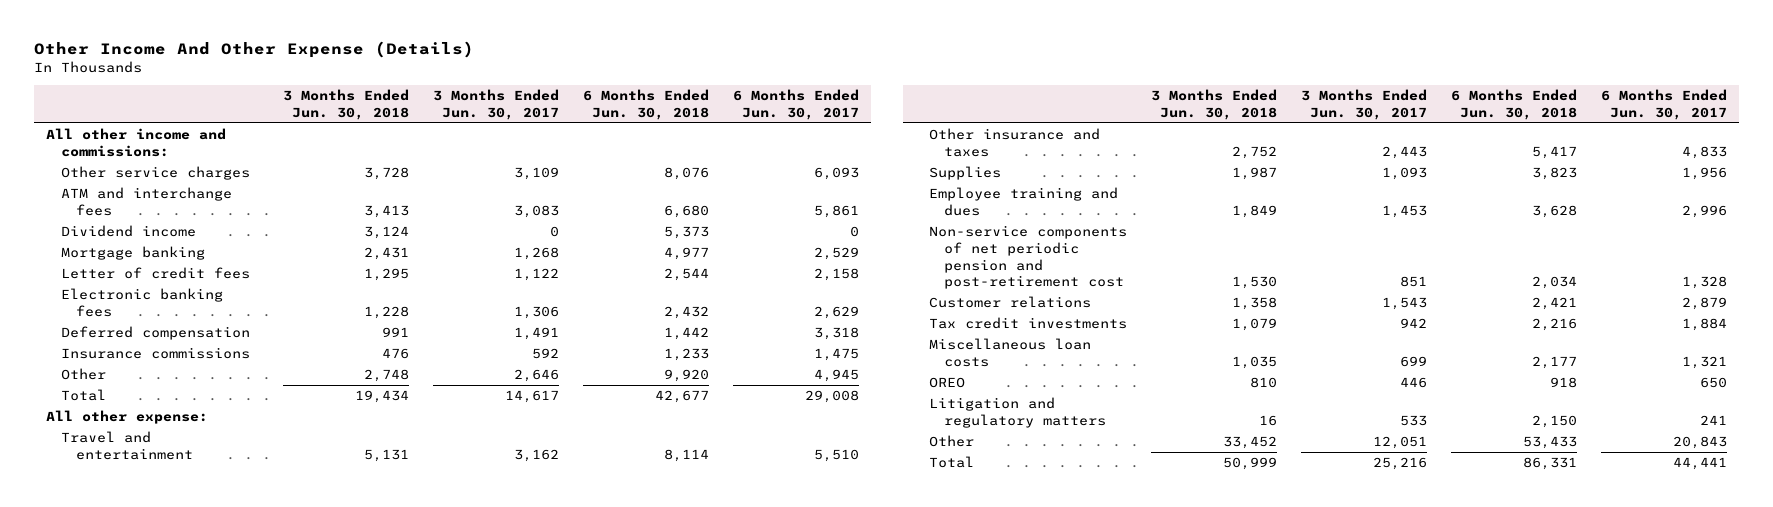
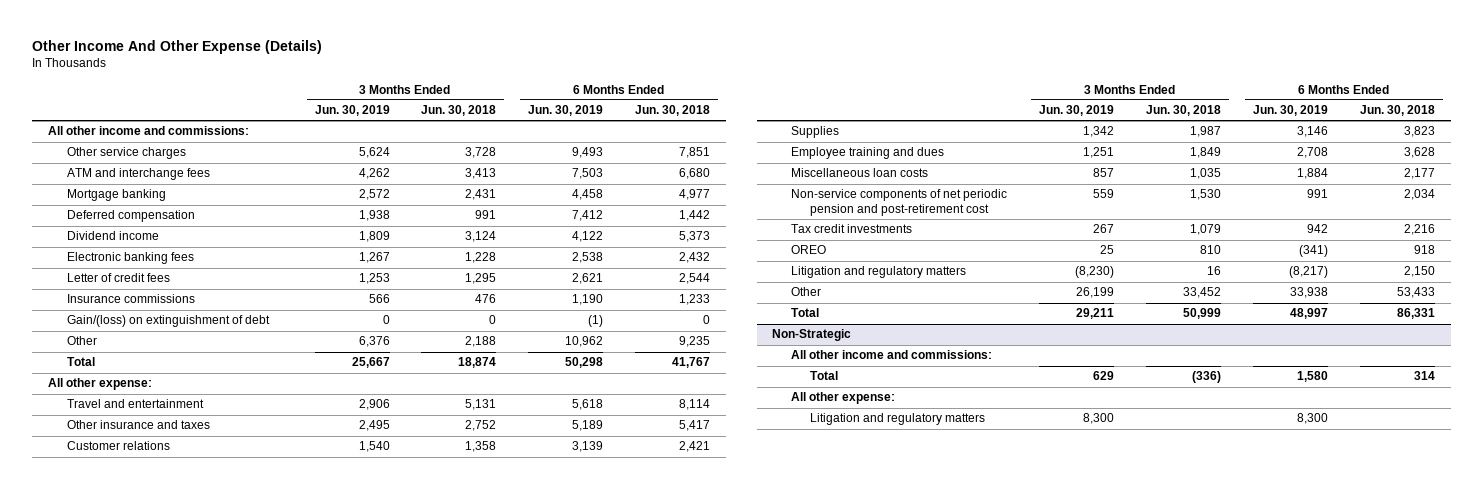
[432,88,559,120] 3 Months Ended Jun. 30, 2017 -> none
[732,88,859,120] 6 Months Ended Jun. 30, 2017 -> none
none -> [314,105,390,117] Jun. 30, 2019
none -> [528,105,604,117] Jun. 30, 2019
[663,167,709,181] 8,076 -> [679,147,711,159] 7,851
[60,225,196,238] Dividend income -> [66,231,159,241] Dividend income
[60,288,223,317] Electronic banking fees -> [66,252,194,265] Electronic banking fees
[60,267,250,280] Letter of credit fees -> [66,273,170,283] Letter of credit fees
none -> [66,315,270,328] Gain/(loss) on extinguishment of debt
[363,369,409,383] 2,748 -> [465,336,497,348] 2,188
[663,369,709,383] 9,920 -> [679,336,711,348] 9,235
[354,390,409,404] 19,434 -> [458,357,497,369] 18,874
[654,390,709,404] 42,677 -> [672,357,711,369] 41,767
[929,296,1092,309] Customer relations -> [66,441,170,451] Customer relations
[929,338,1092,367] Miscellaneous loan costs -> [791,168,929,178] Miscellaneous loan costs
none -> [772,329,852,342] Non-Strategic
none -> [791,350,993,360] All other income and commissions:
none -> [810,371,839,381] Total
none -> [791,392,896,405] All other expense:
none -> [810,413,986,426] Litigation and regulatory matters

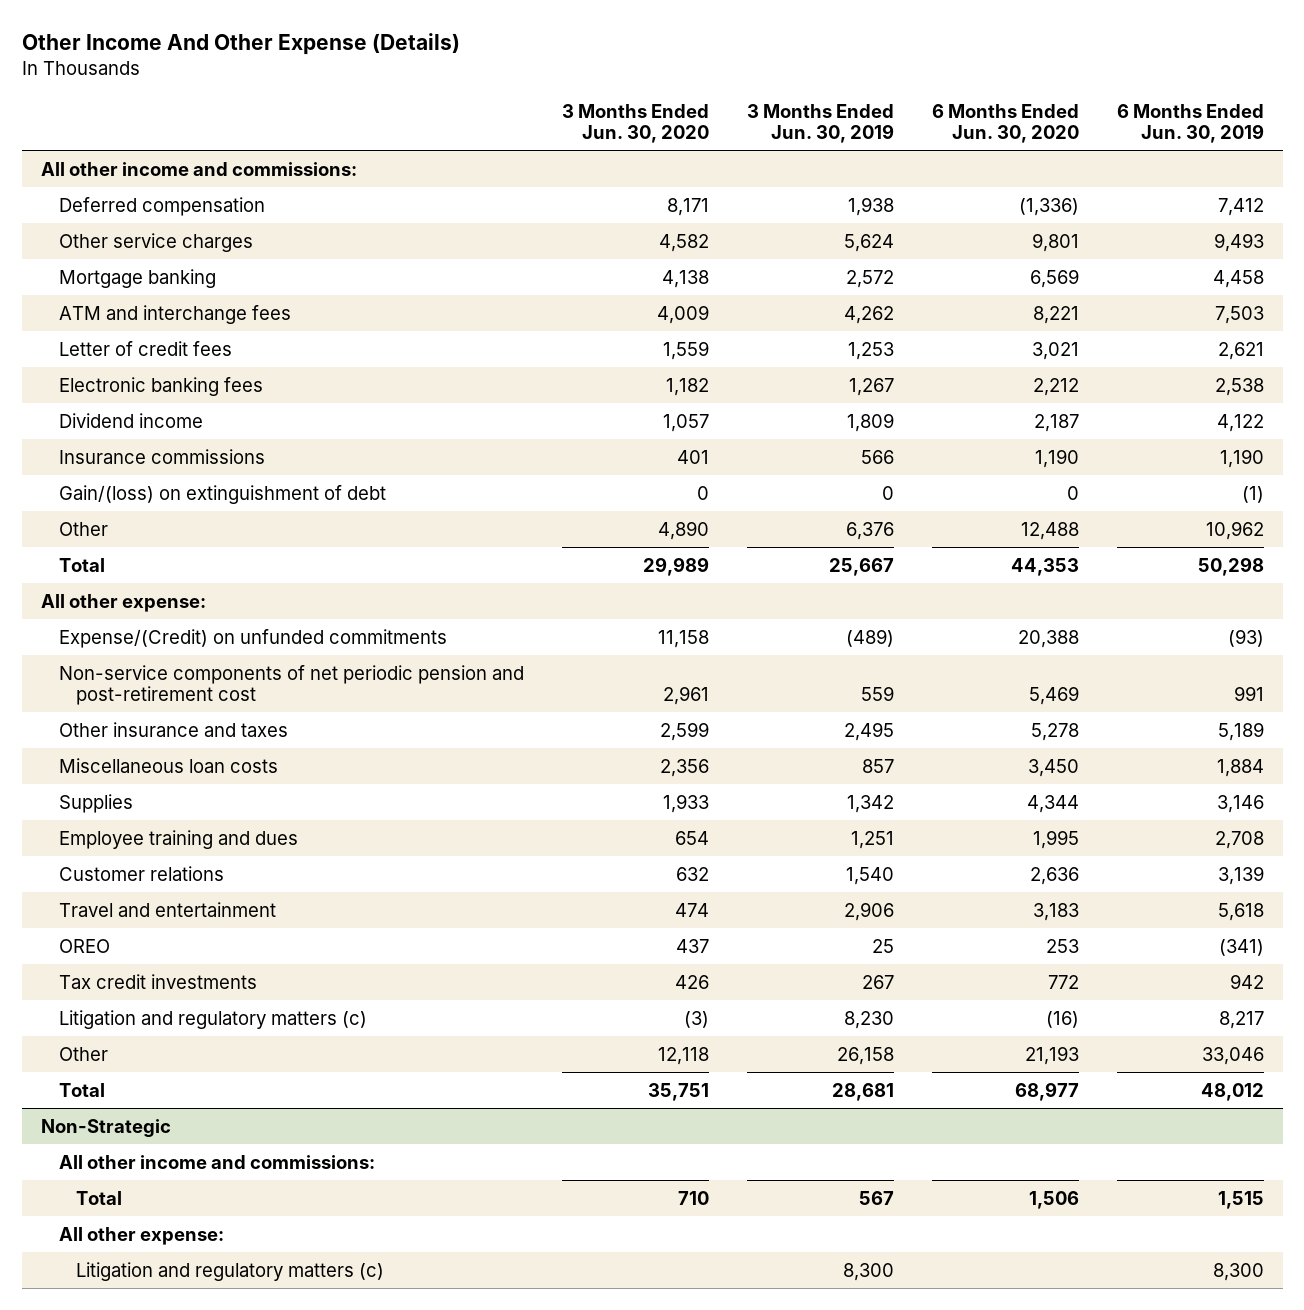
[421,105,497,117] Jun. 30, 2018 -> none
[635,105,711,117] Jun. 30, 2018 -> none
none -> [561,103,709,144] 3 Months Ended Jun. 30, 2020
none -> [931,103,1079,144] 6 Months Ended Jun. 30, 2020
[66,210,195,223] Deferred compensation -> [58,196,265,216] Deferred compensation
[66,168,210,181] ATM and interchange fees -> [58,304,291,324] ATM and interchange fees
[66,252,194,265] Electronic banking fees -> [58,376,263,396] Electronic banking fees
[66,231,159,241] Dividend income -> [58,412,203,428] Dividend income
none -> [58,628,447,648] Expense/(Credit) on unfunded commitments
[791,189,1008,217] Non-service components of net periodic pension and post-retirement cost -> [58,664,524,705] Non-service components of net periodic pension and post-retirement cost
[791,168,929,178] Miscellaneous loan costs -> [58,757,278,773] Miscellaneous loan costs
[66,441,170,451] Customer relations -> [58,865,224,881] Customer relations
[66,399,204,409] Travel and entertainment -> [58,901,276,917] Travel and entertainment
[791,224,913,234] Tax credit investments -> [58,973,257,989] Tax credit investments
[791,266,967,279] Litigation and regulatory matters -> [58,1009,367,1029] Litigation and regulatory matters (c)
[1075,266,1115,279] (8,230) -> [843,1010,894,1029] 8,230
[1289,266,1329,279] (8,217) -> [1218,1010,1264,1029] 8,217
[1076,287,1115,299] 26,199 -> [836,1046,894,1065] 26,158
[1290,287,1329,299] 33,938 -> [1201,1046,1264,1065] 33,046
[1076,308,1115,320] 29,211 -> [831,1082,894,1101] 28,681
[1290,308,1329,320] 48,997 -> [1200,1082,1264,1101] 48,012
[1093,371,1115,381] 629 -> [858,1190,894,1205] 567
[1297,371,1329,383] 1,580 -> [1217,1190,1264,1209] 1,515
[810,413,986,426] Litigation and regulatory matters -> [76,1261,385,1281] Litigation and regulatory matters (c)

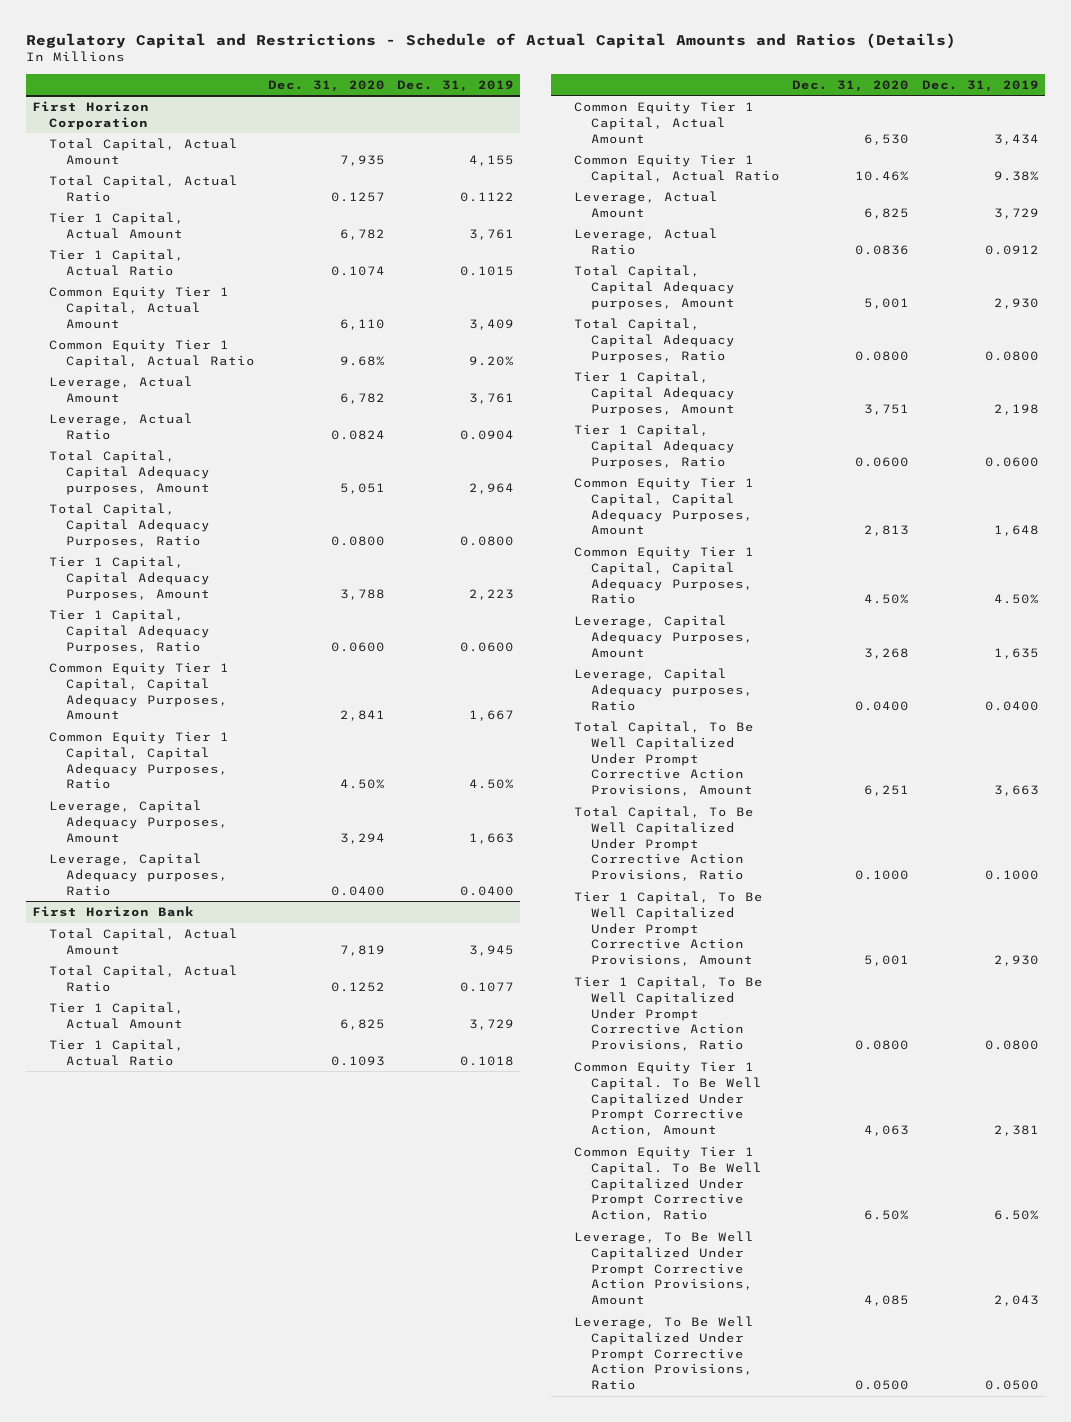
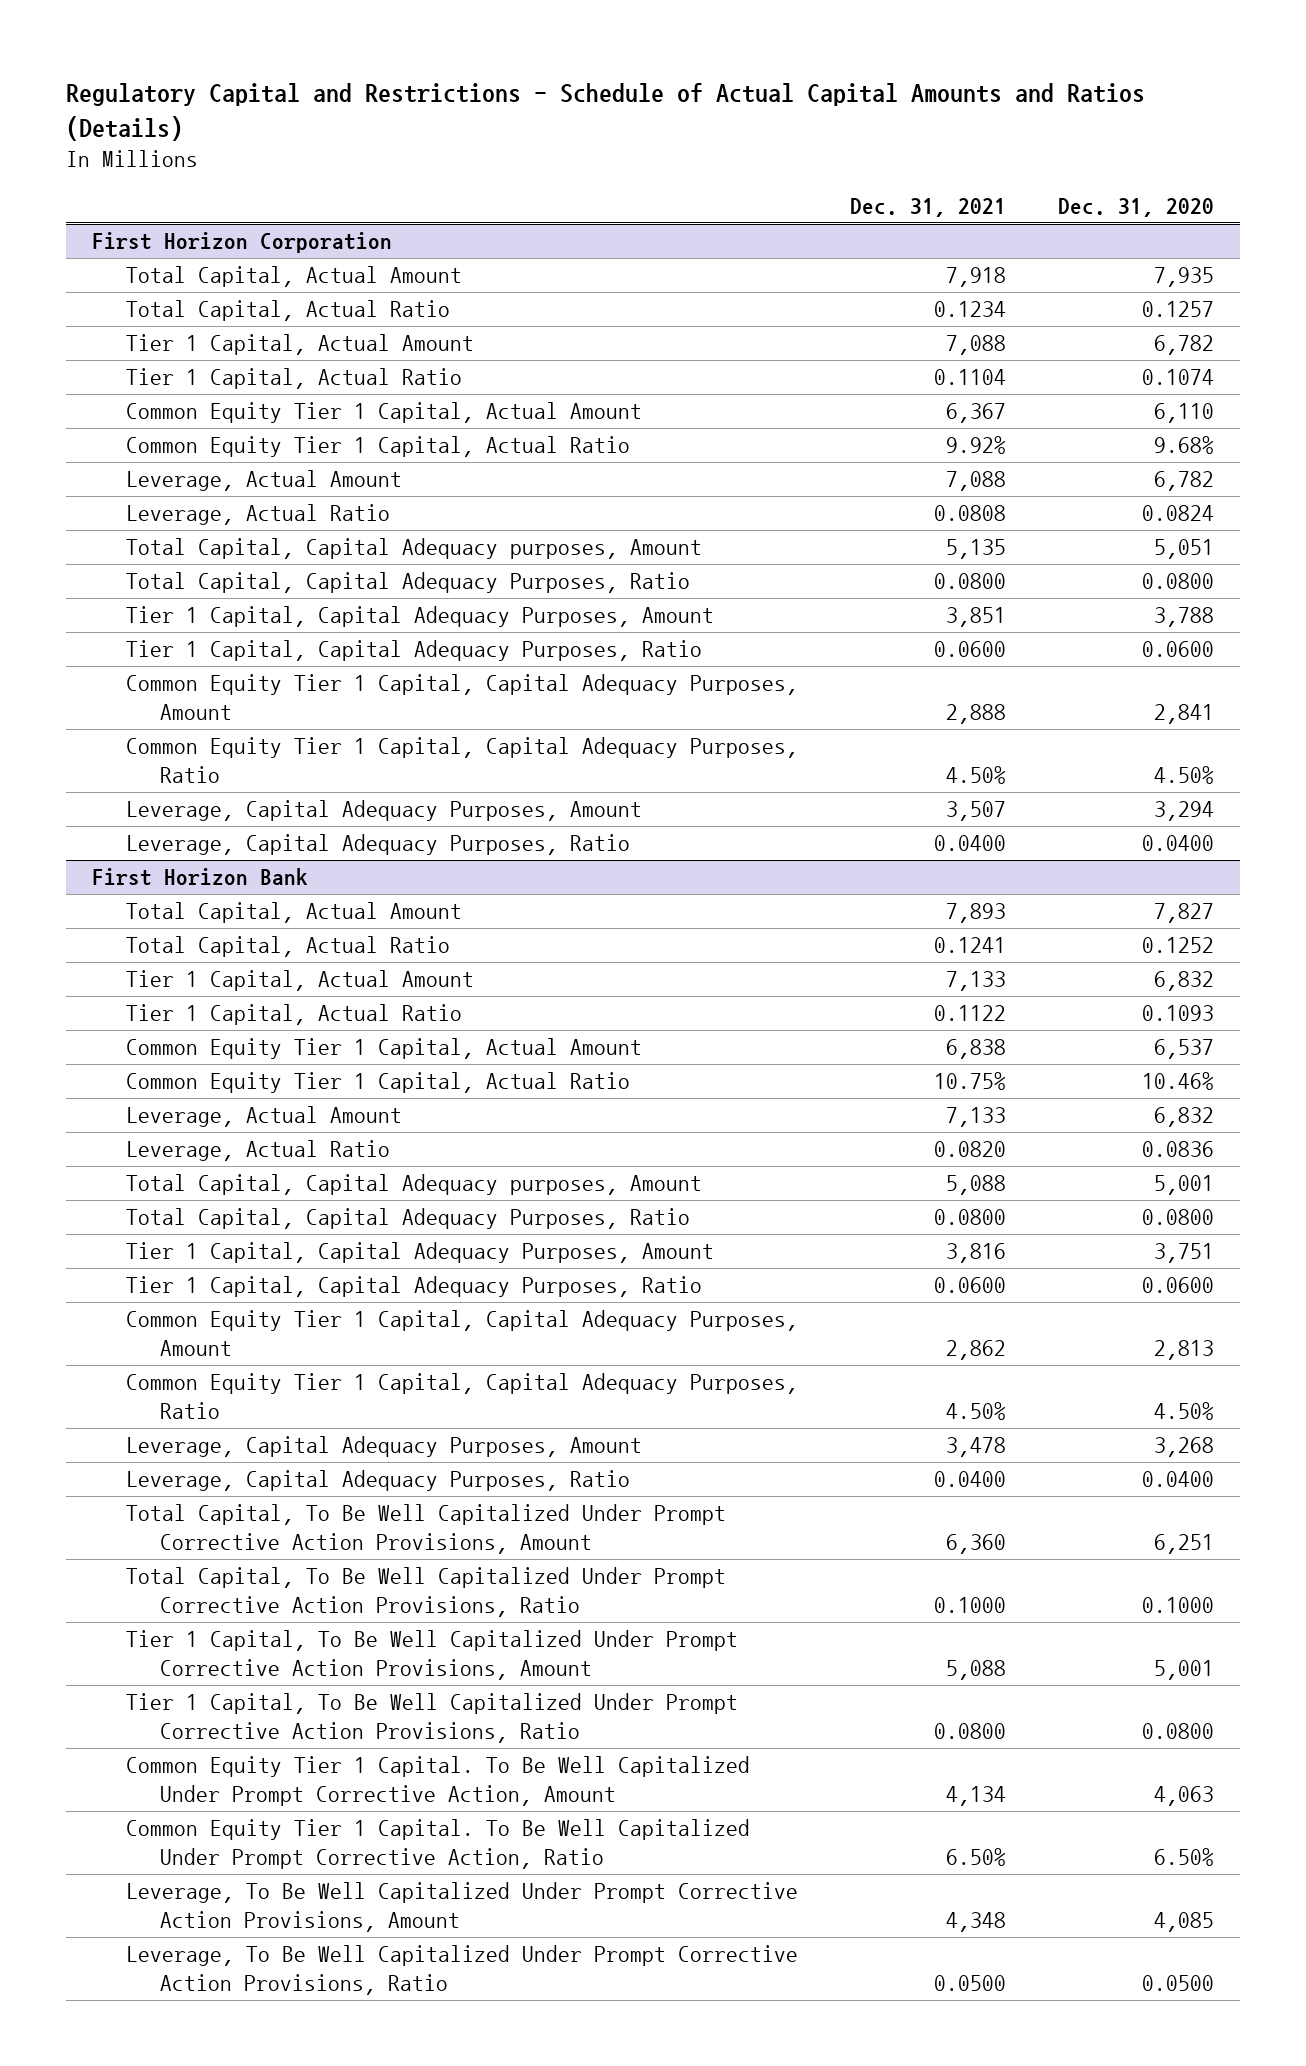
[397,79,515,92] Dec. 31, 2019 -> none
none -> [849,197,1006,217] Dec. 31, 2021
[49,853,229,896] Leverage, Capital Adequacy purposes, Ratio -> [125,834,630,856] Leverage, Capital Adequacy Purposes, Ratio
[339,944,385,956] 7,819 -> [1153,903,1214,924] 7,827
[339,1018,385,1030] 6,825 -> [1153,971,1214,992] 6,832
[864,133,910,145] 6,530 -> [1153,1039,1214,1060] 6,537
[864,207,910,219] 6,825 -> [1153,1107,1214,1128] 6,832
[573,668,753,711] Leverage, Capital Adequacy purposes, Ratio -> [125,1470,630,1492] Leverage, Capital Adequacy Purposes, Ratio

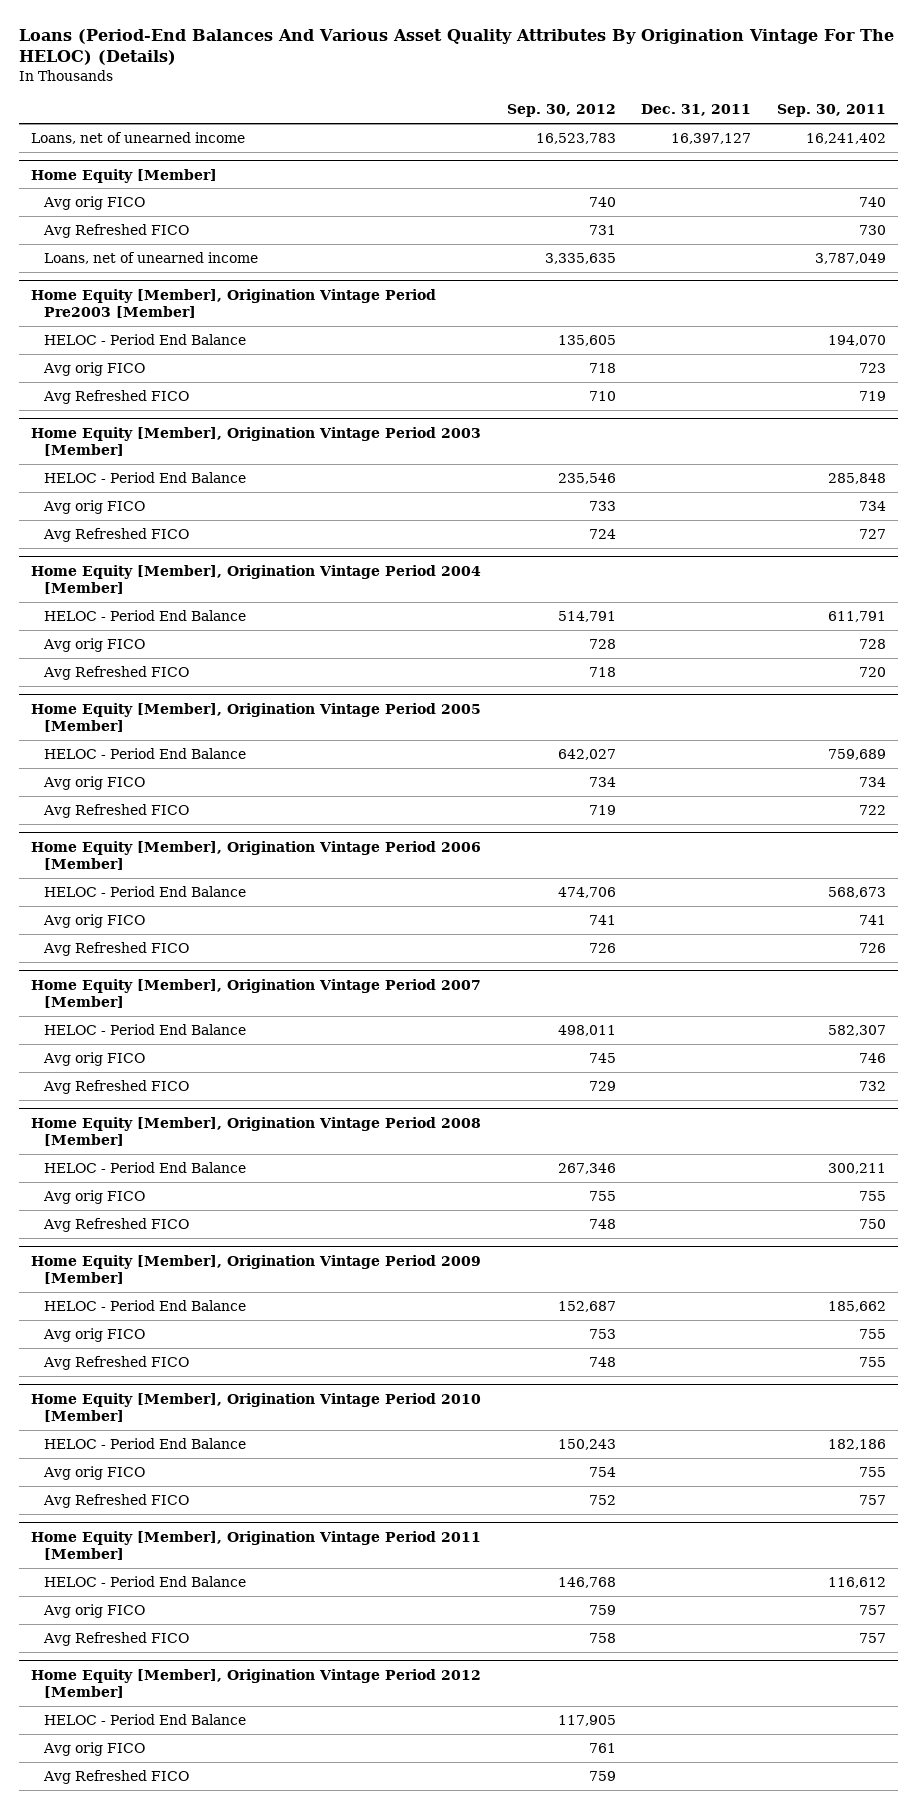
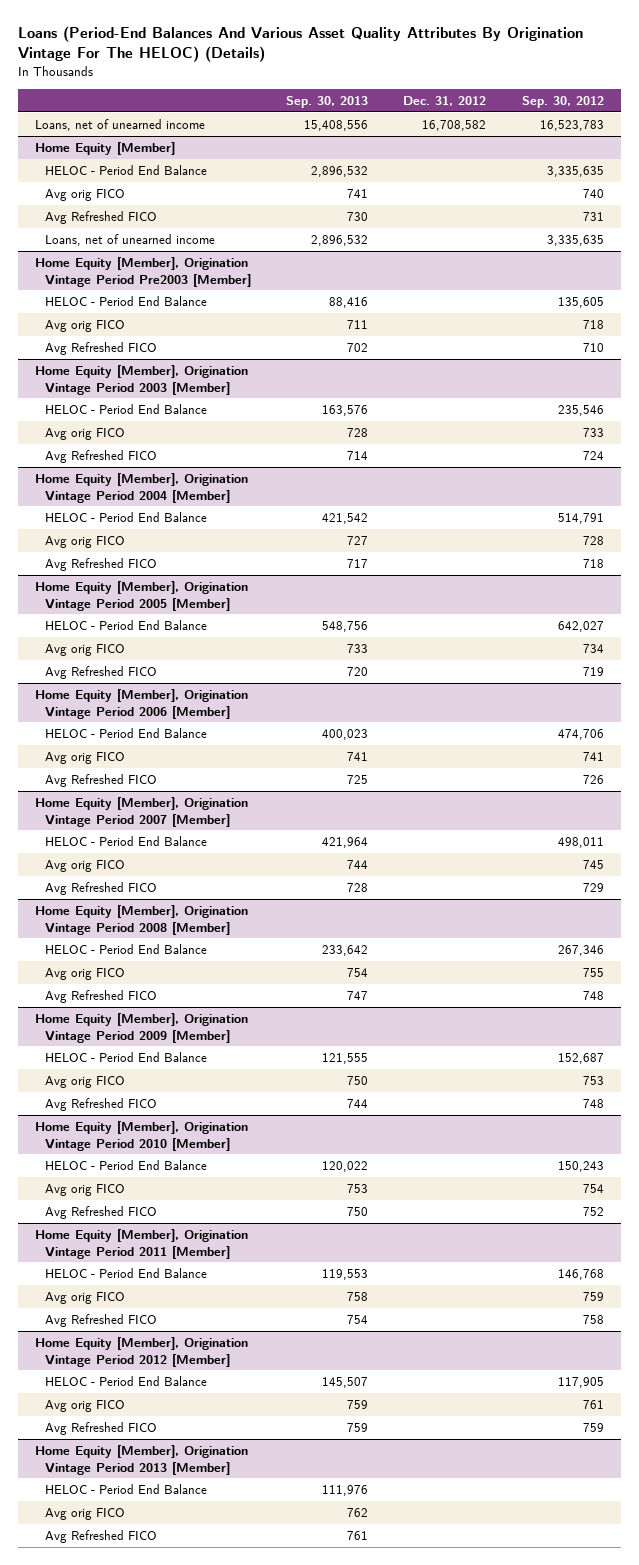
[641,104,752,117] Dec. 31, 2011 -> none
[776,104,886,118] Sep. 30, 2011 -> none
none -> [286,96,369,109] Sep. 30, 2013
none -> [403,96,487,107] Dec. 31, 2012
none -> [45,164,208,175] HELOC - Period End Balance
none -> [35,1444,249,1475] Home Equity [Member], Origination Vintage Period 2013 [Member]
none -> [45,1483,208,1494] HELOC - Period End Balance
none -> [45,1507,126,1520] Avg orig FICO
none -> [45,1529,158,1543] Avg Refreshed FICO

